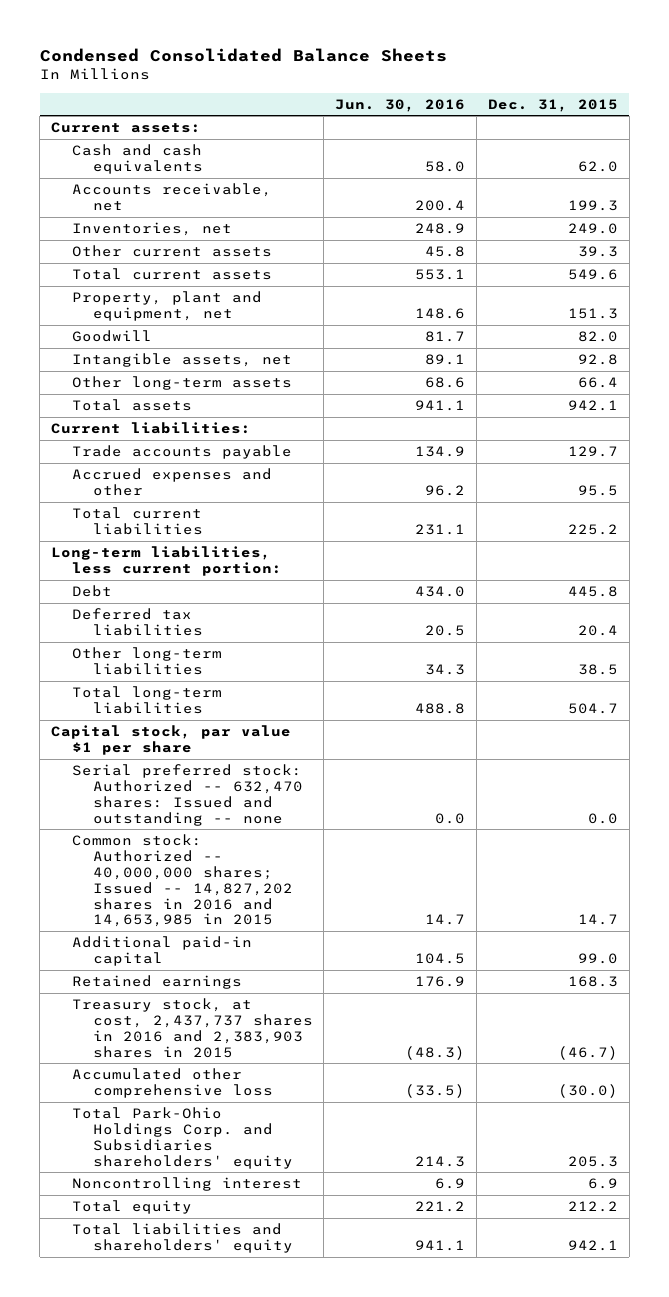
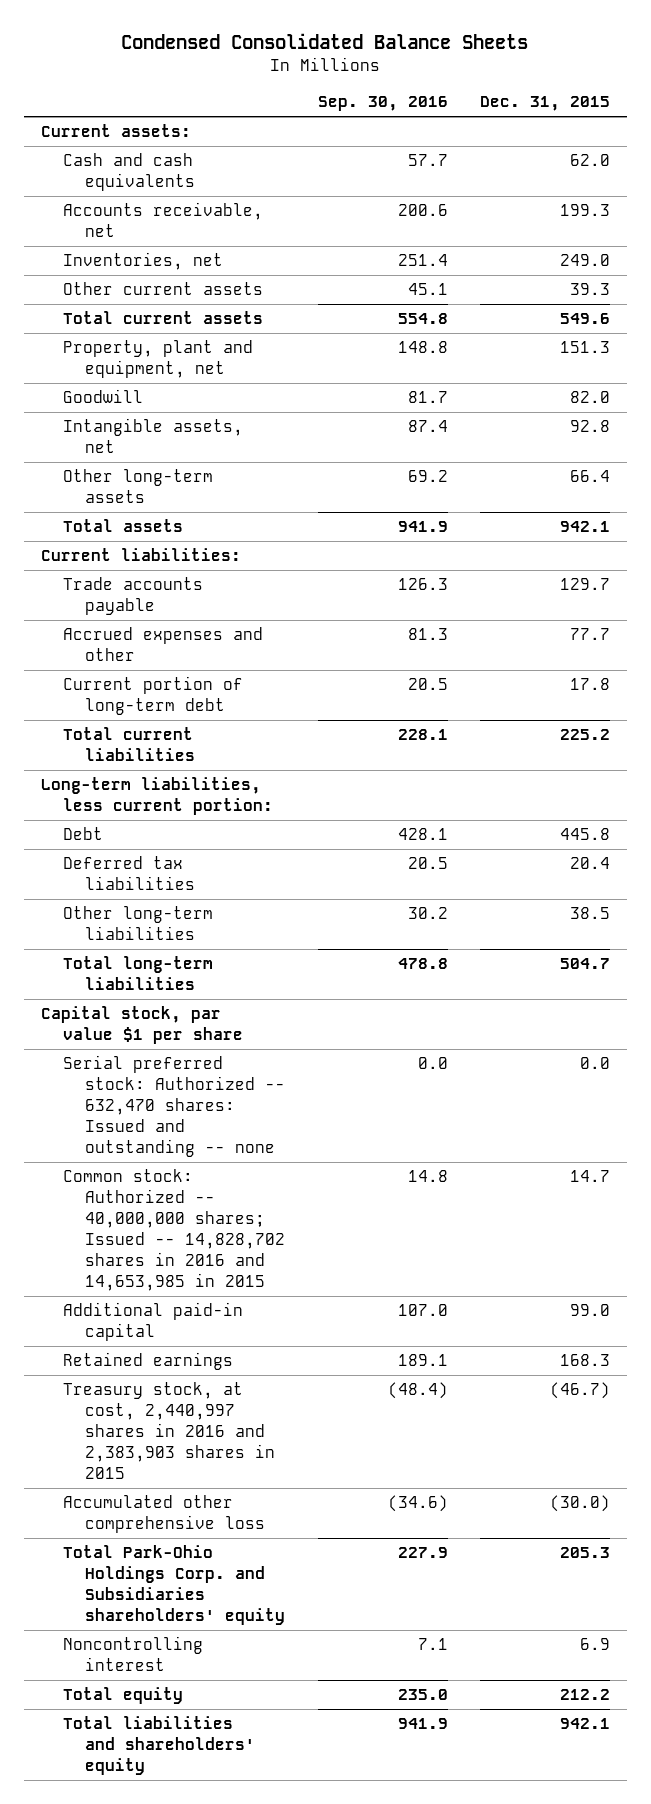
[335,98,466,112] Jun. 30, 2016 -> none
none -> [317,96,448,112] Sep. 30, 2016
[577,484,618,496] 95.5 -> [570,628,611,641] 77.7
none -> [62,676,243,716] Current portion of long-term debt
[71,834,293,928] Common stock: Authorized -- 40,000,000 shares; Issued -- 14,827,202 shares in 2016 and 14,653,985 in 2015 -> [62,1169,285,1292] Common stock: Authorized -- 40,000,000 shares; Issued -- 14,828,702 shares in 2016 and 14,653,985 in 2015
[71,998,313,1058] Treasury stock, at cost, 2,437,737 shares in 2016 and 2,383,903 shares in 2015 -> [62,1382,275,1480] Treasury stock, at cost, 2,440,997 shares in 2016 and 2,383,903 shares in 2015

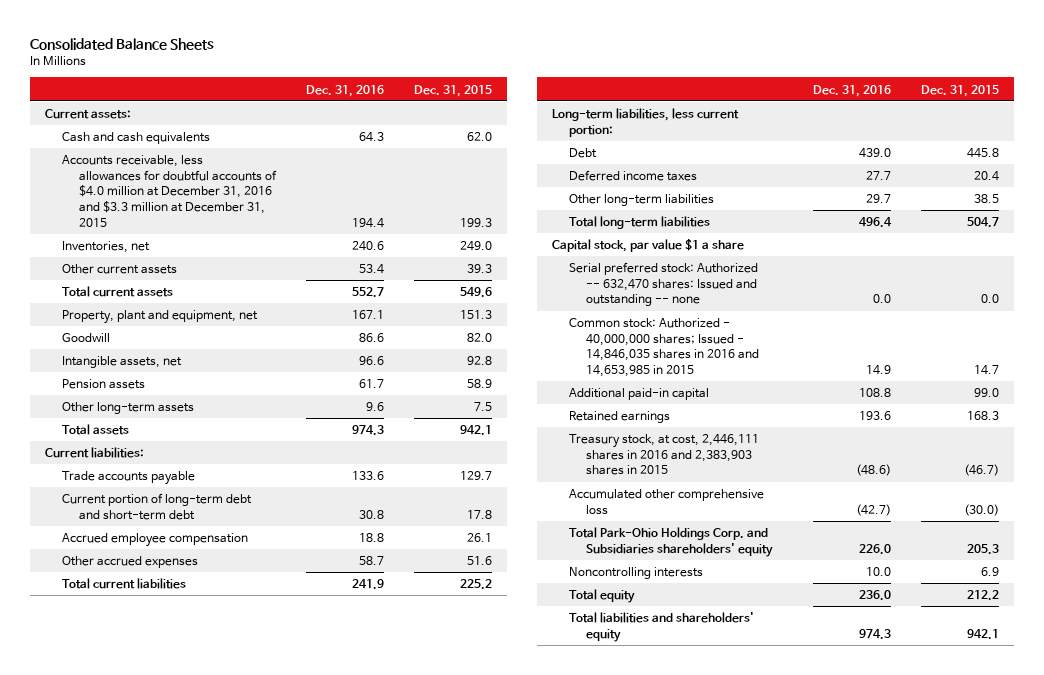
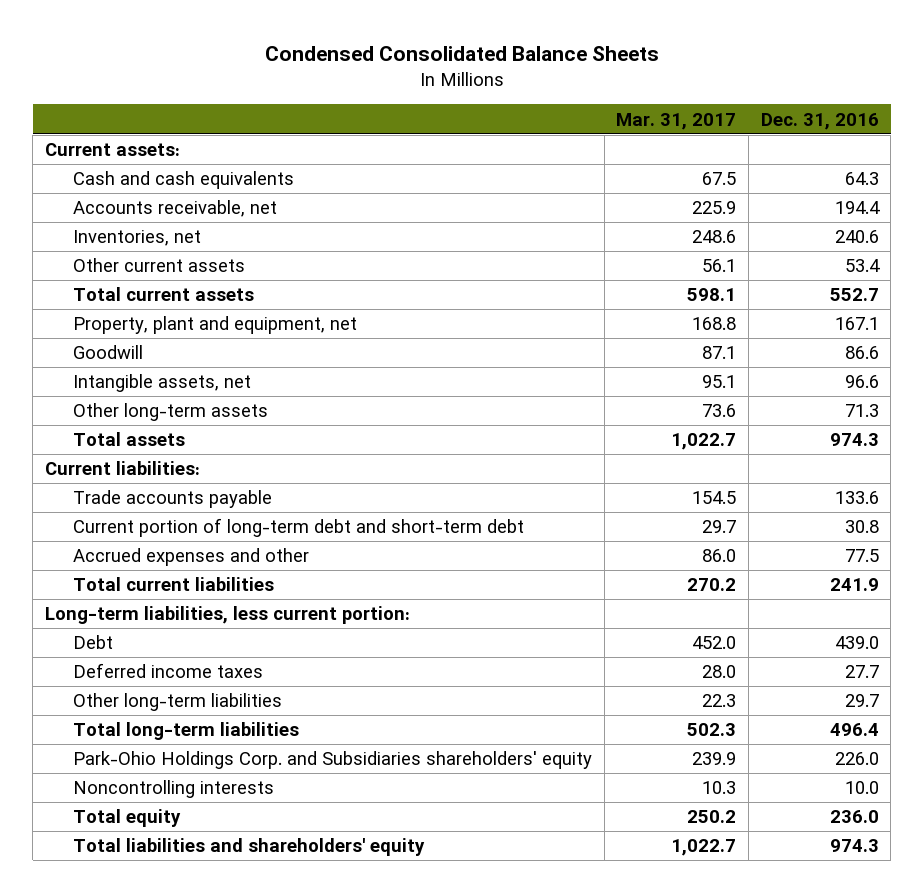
[29,37,214,50] Consolidated Balance Sheets -> [264,46,659,62] Condensed Consolidated Balance Sheets
[413,84,492,97] Dec. 31, 2015 -> none
none -> [616,112,737,130] Mar. 31, 2017
[62,155,278,227] Accounts receivable, less allowances for doubtful accounts of $4.0 million at December 31, 2016 and $3.3 million at December 31, 2015 -> [73,200,278,218] Accounts receivable, net
[62,379,146,390] Pension assets -> none
[365,402,384,412] 9.6 -> [844,404,879,418] 71.3
[62,533,249,548] Accrued employee compensation -> none
[62,556,199,569] Other accrued expenses -> [73,548,310,567] Accrued expenses and other
[358,556,384,566] 58.7 -> [844,549,879,563] 77.5
[552,239,745,253] Capital stock, par value $1 a share -> none
[569,262,759,307] Serial preferred stock: Authorized -- 632,470 shares: Issued and outstanding -- none -> none
[569,318,760,377] Common stock: Authorized - 40,000,000 shares; Issued - 14,846,035 shares in 2016 and 14,653,985 in 2015 -> none
[569,388,710,401] Additional paid-in capital -> none
[569,411,671,424] Retained earnings -> none
[569,434,760,476] Treasury stock, at cost, 2,446,111 shares in 2016 and 2,383,903 shares in 2015 -> none
[569,489,765,515] Accumulated other comprehensive loss -> none
[569,527,774,557] Total Park-Ohio Holdings Corp. and Subsidiaries shareholders' equity -> [73,751,593,770] Park-Ohio Holdings Corp. and Subsidiaries shareholders' equity

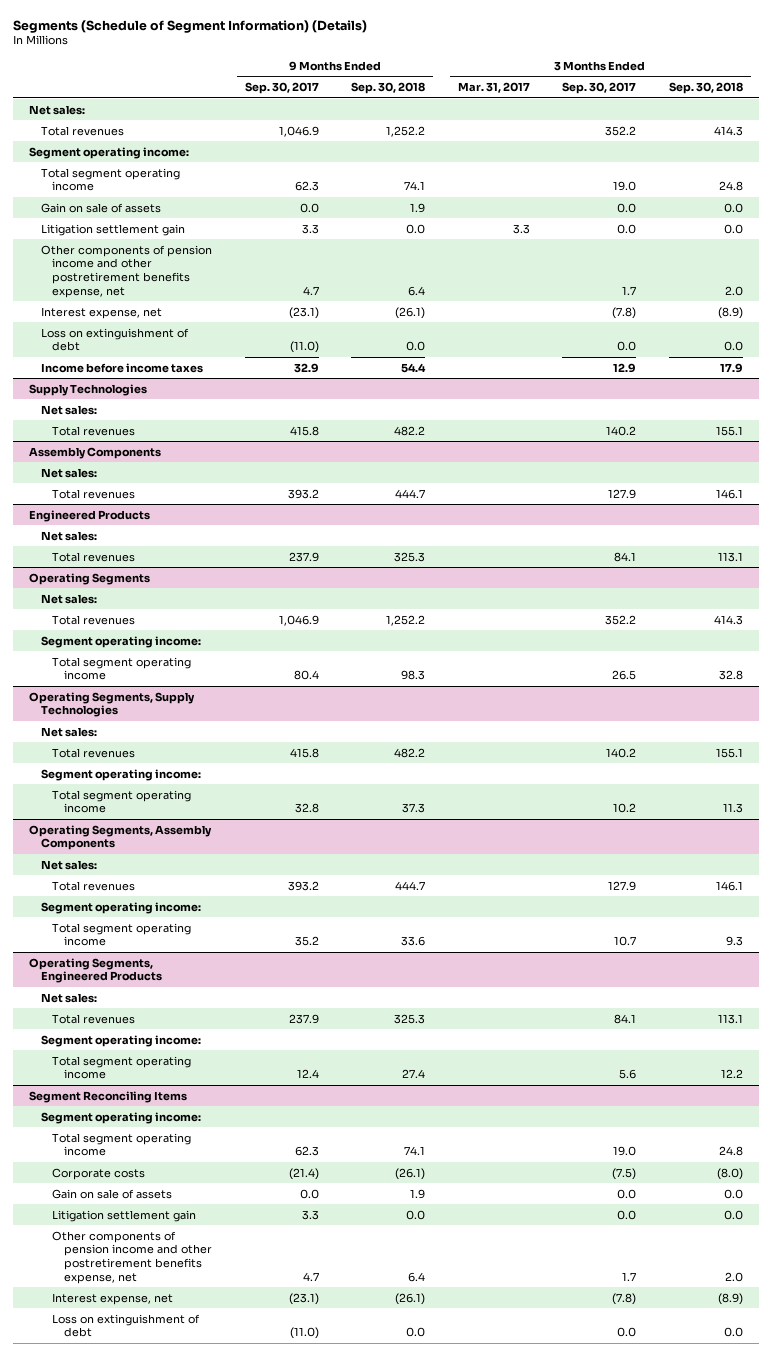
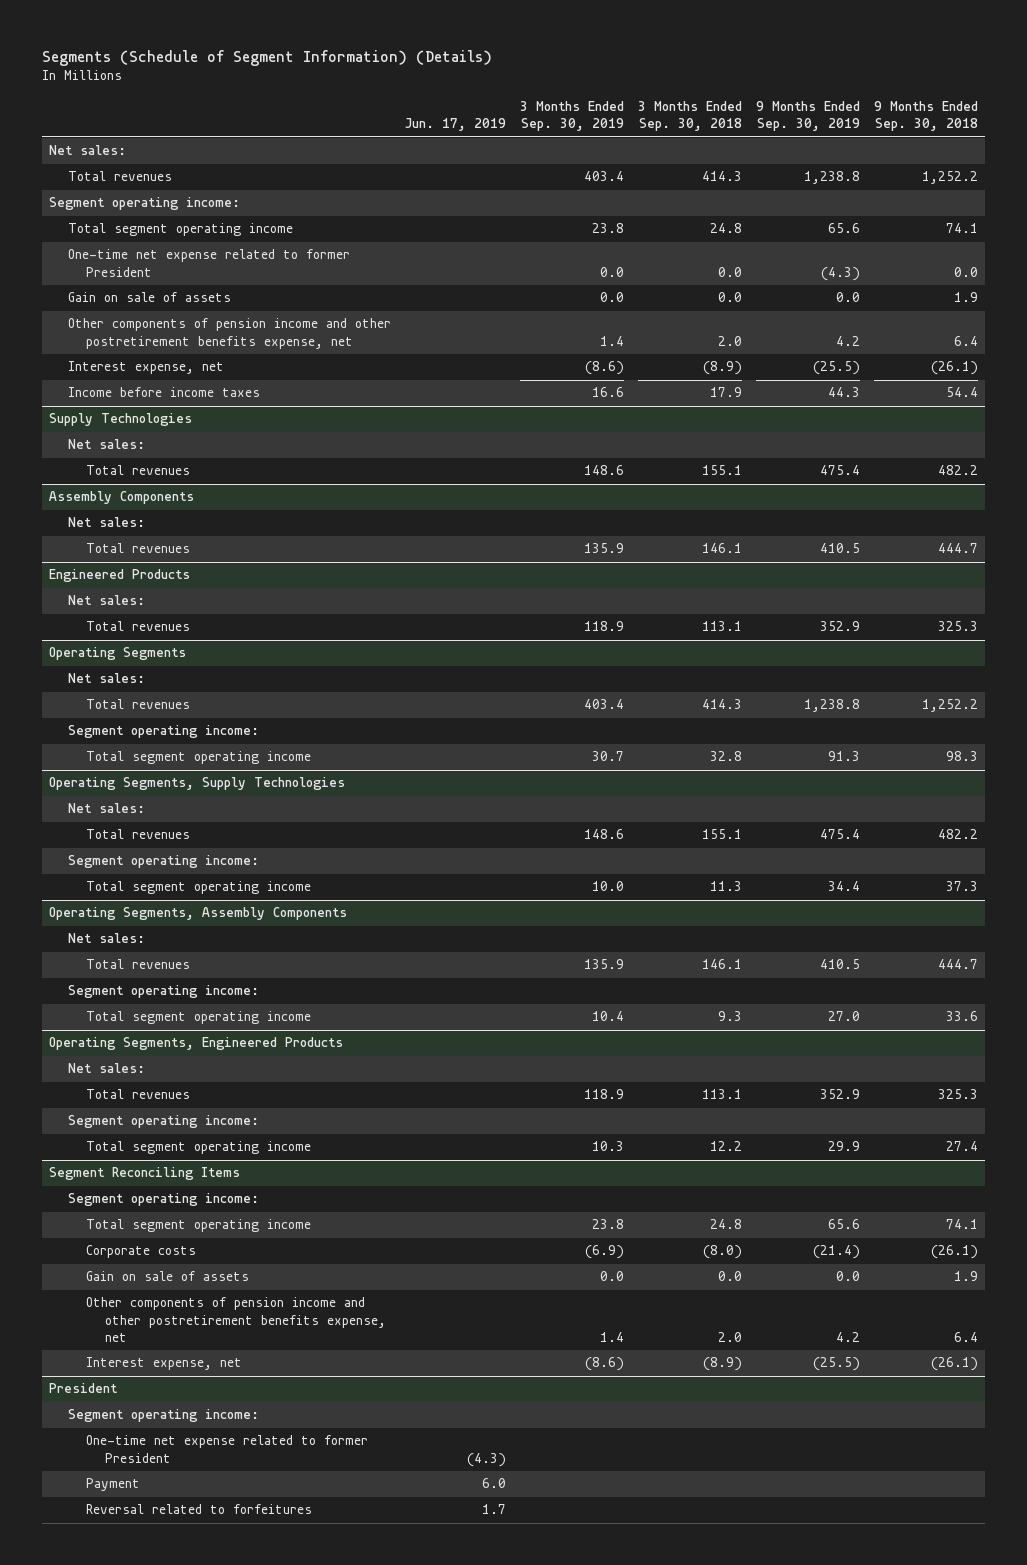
[244,82,319,95] Sep. 30, 2017 -> none
[457,82,530,94] Mar. 31, 2017 -> none
[562,82,637,95] Sep. 30, 2017 -> none
none -> [404,118,506,132] Jun. 17, 2019
none -> [519,101,624,132] 3 Months Ended Sep. 30, 2019
none -> [756,101,861,132] 9 Months Ended Sep. 30, 2019
none -> [67,249,350,277] One-time net expense related to former President
[40,223,185,236] Litigation settlement gain -> none
[40,327,189,352] Loss on extinguishment of debt -> none
[52,1209,197,1222] Litigation settlement gain -> none
[52,1313,201,1338] Loss on extinguishment of debt -> none
none -> [48,1383,118,1394] President
none -> [67,1409,259,1423] Segment operating income:
none -> [86,1435,369,1463] One-time net expense related to former President
none -> [86,1478,141,1492] Payment
none -> [86,1504,313,1515] Reversal related to forfeitures

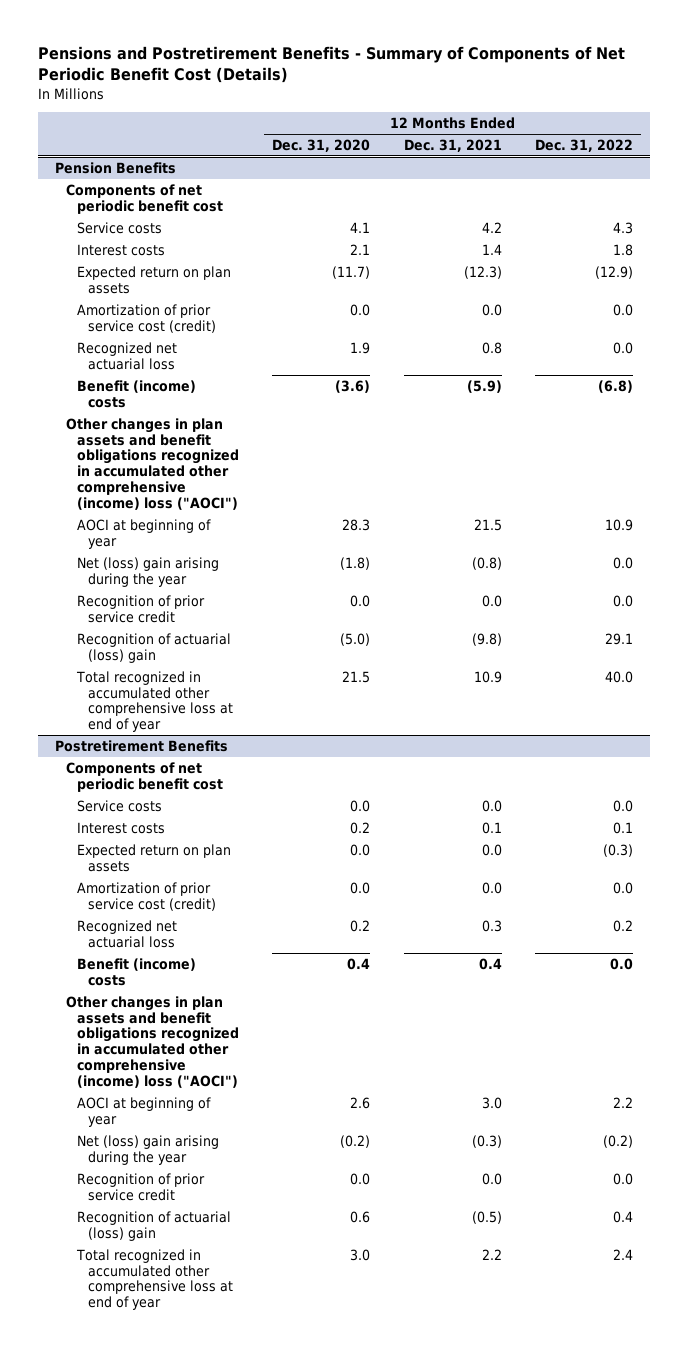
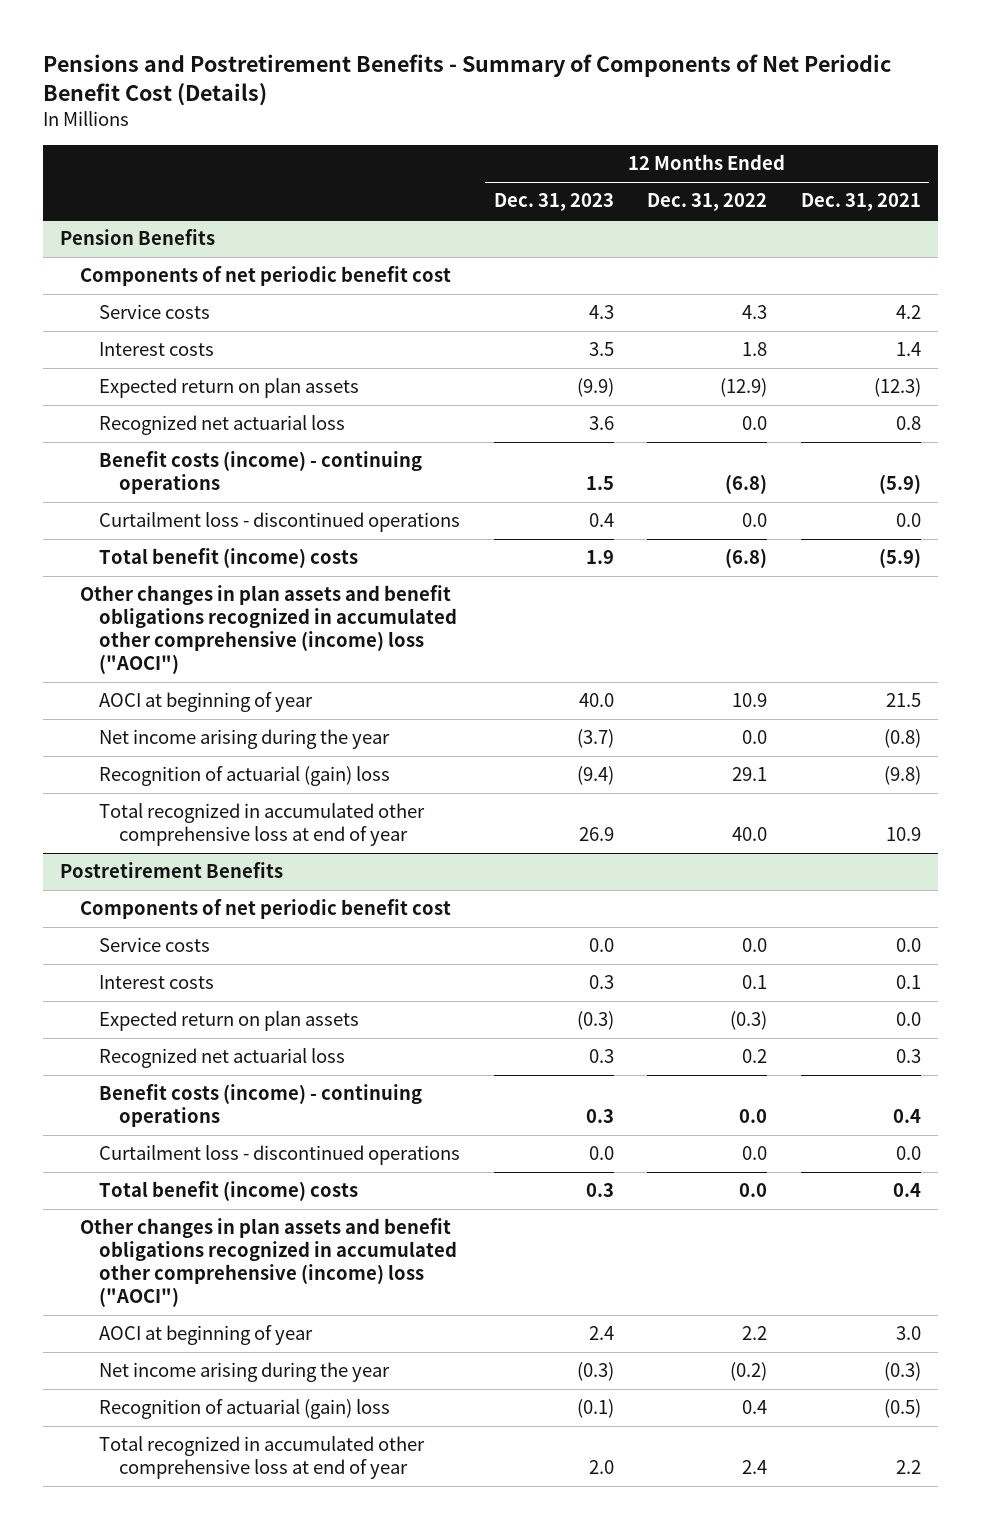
[272,138,371,152] Dec. 31, 2020 -> none
none -> [493,193,614,212] Dec. 31, 2023
[76,303,216,333] Amortization of prior service cost (credit) -> none
none -> [99,451,423,495] Benefit costs (income) - continuing operations
none -> [99,512,461,533] Curtailment loss - discontinued operations
[76,379,196,408] Benefit (income) costs -> [99,548,359,569] Total benefit (income) costs
[76,594,205,623] Recognition of prior service credit -> none
[76,556,219,587] Net (loss) gain arising during the year -> [99,729,391,750] Net income arising during the year
[76,632,231,663] Recognition of actuarial (loss) gain -> [99,766,391,787] Recognition of actuarial (gain) loss
[76,881,216,911] Amortization of prior service cost (credit) -> none
none -> [99,1084,423,1128] Benefit costs (income) - continuing operations
none -> [99,1145,461,1166] Curtailment loss - discontinued operations
[76,957,196,986] Benefit (income) costs -> [99,1181,359,1202] Total benefit (income) costs
[76,1172,205,1201] Recognition of prior service credit -> none
[76,1134,219,1165] Net (loss) gain arising during the year -> [99,1362,391,1383] Net income arising during the year
[76,1210,231,1241] Recognition of actuarial (loss) gain -> [99,1399,391,1420] Recognition of actuarial (gain) loss

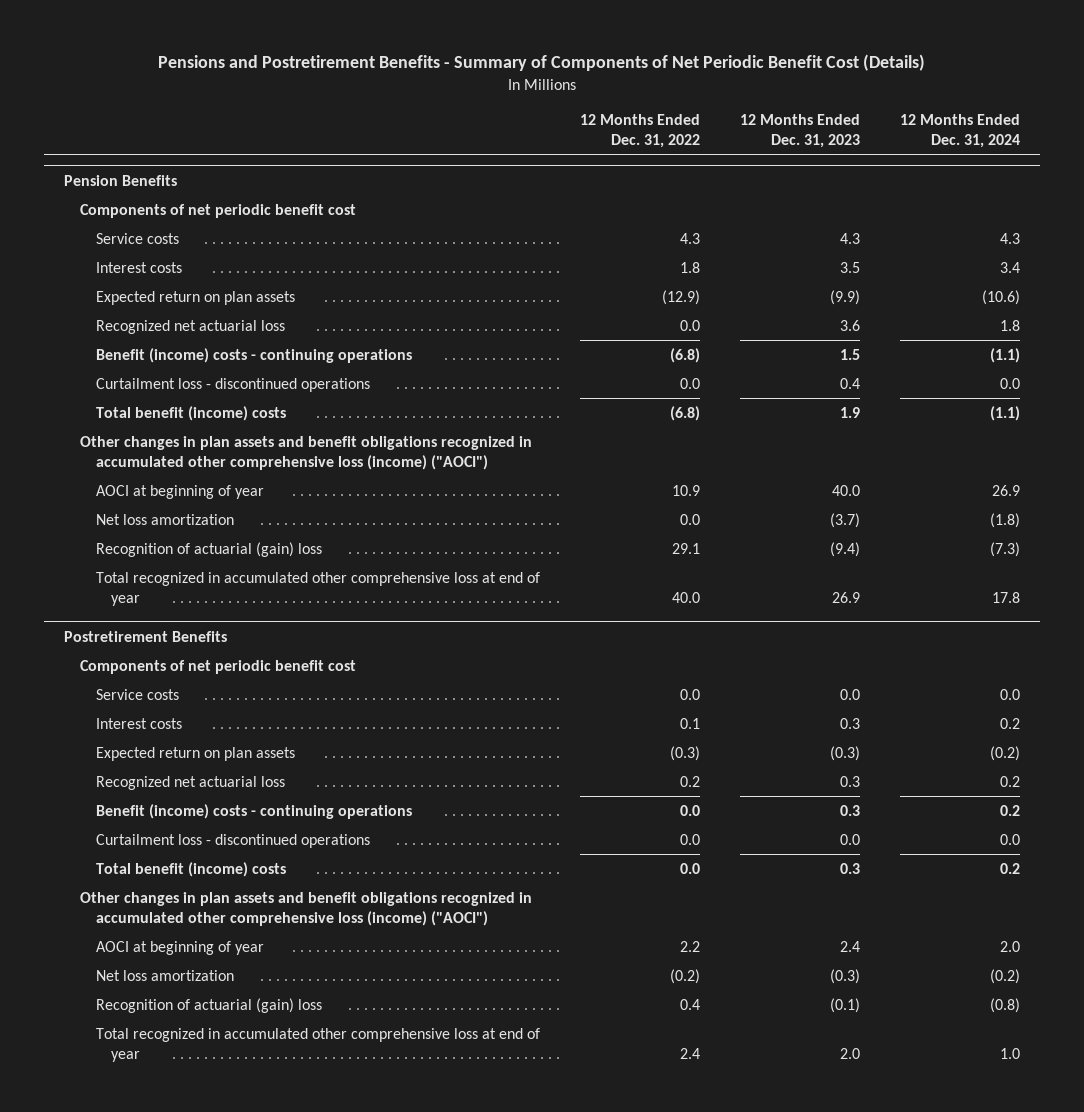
[800,193,921,212] Dec. 31, 2021 -> none
none -> [900,114,1021,149] 12 Months Ended Dec. 31, 2024
[99,451,423,495] Benefit costs (income) - continuing operations -> [95,347,412,363] Benefit (income) costs - continuing operations
[79,585,458,674] Other changes in plan assets and benefit obligations recognized in accumulated other comprehensive (income) loss ("AOCI") -> [79,435,532,470] Other changes in plan assets and benefit obligations recognized in accumulated other comprehensive loss (income) ("AOCI")
[99,729,391,750] Net income arising during the year -> [95,513,234,525] Net loss amortization
[99,1084,423,1128] Benefit costs (income) - continuing operations -> [95,803,412,819] Benefit (income) costs - continuing operations
[79,1218,458,1307] Other changes in plan assets and benefit obligations recognized in accumulated other comprehensive (income) loss ("AOCI") -> [79,891,532,926] Other changes in plan assets and benefit obligations recognized in accumulated other comprehensive loss (income) ("AOCI")
[99,1362,391,1383] Net income arising during the year -> [95,969,234,981] Net loss amortization

